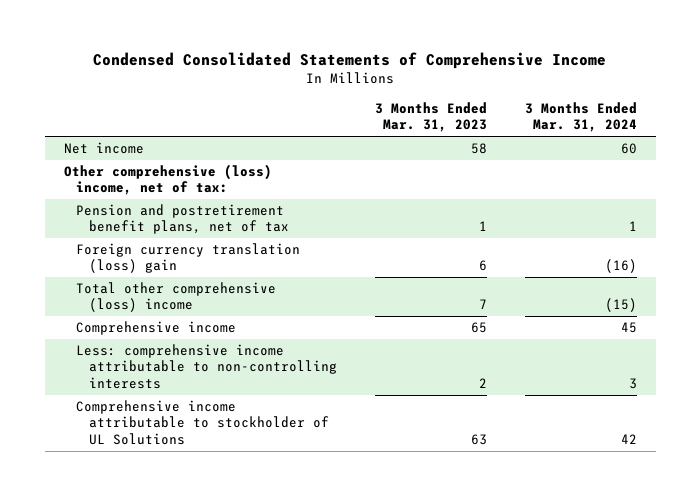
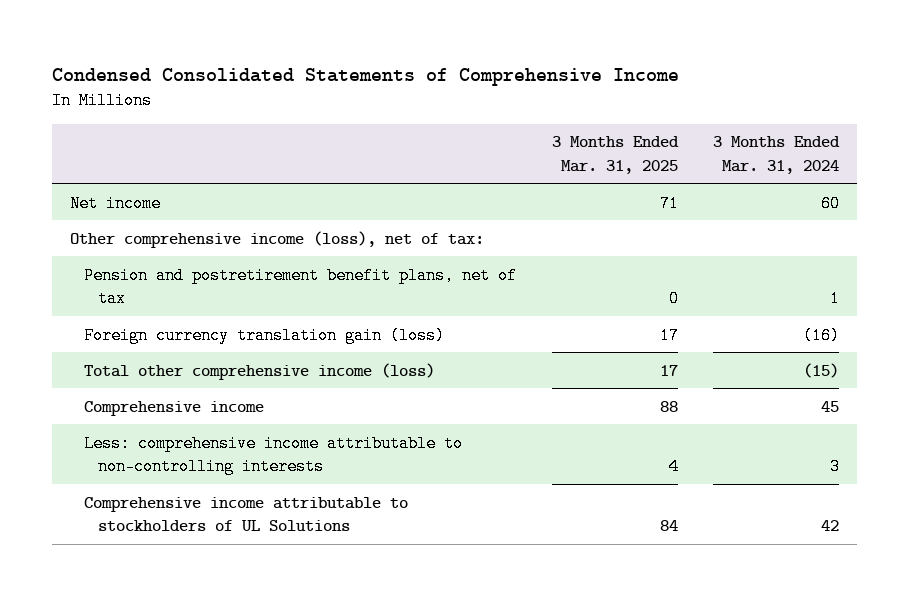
[374,102,487,133] 3 Months Ended Mar. 31, 2023 -> none
none -> [551,136,679,174] 3 Months Ended Mar. 31, 2025
[63,164,272,196] Other comprehensive (loss) income, net of tax: -> [70,230,485,248] Other comprehensive income (loss), net of tax:
[76,243,301,274] Foreign currency translation (loss) gain -> [83,326,445,344] Foreign currency translation gain (loss)
[76,282,277,313] Total other comprehensive (loss) income -> [83,362,435,380] Total other comprehensive income (loss)
[76,400,329,445] Comprehensive income attributable to stockholder of UL Solutions -> [83,496,408,532] Comprehensive income attributable to stockholders of UL Solutions

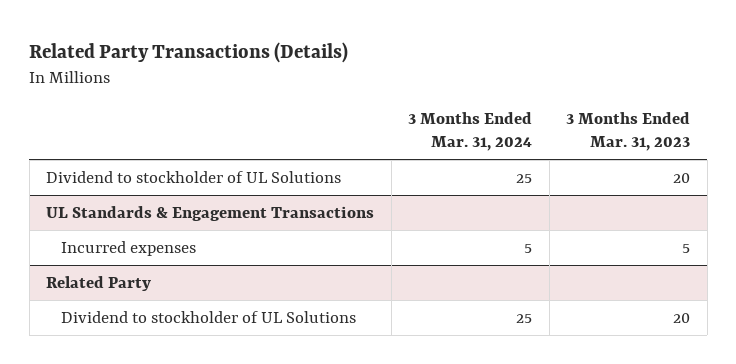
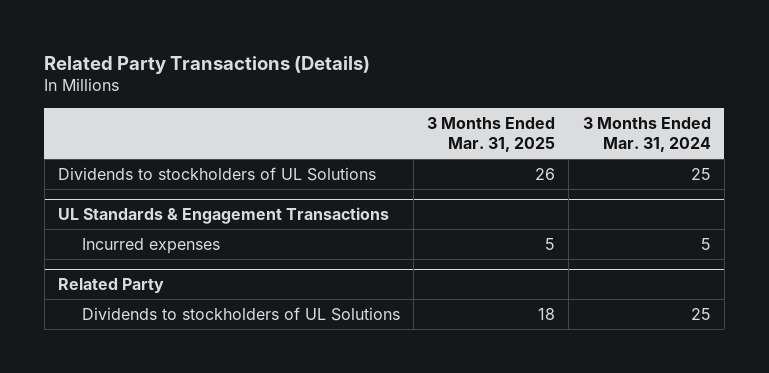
[566,112,691,151] 3 Months Ended Mar. 31, 2023 -> none
none -> [427,116,556,153] 3 Months Ended Mar. 31, 2025
[46,170,342,183] Dividend to stockholder of UL Solutions -> [58,166,377,181] Dividends to stockholders of UL Solutions
[61,310,357,323] Dividend to stockholder of UL Solutions -> [81,306,400,321] Dividends to stockholders of UL Solutions

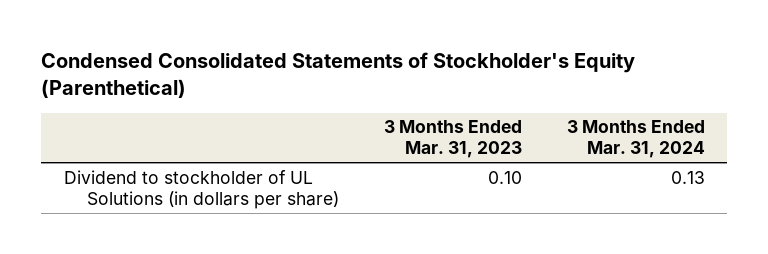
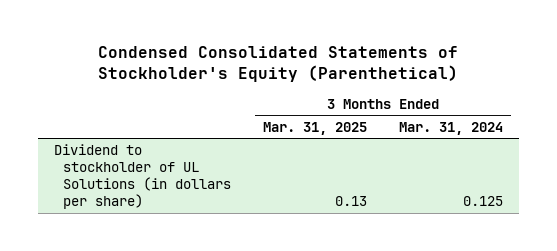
[383,120,522,159] 3 Months Ended Mar. 31, 2023 -> none
none -> [263,121,368,135] Mar. 31, 2025
[670,170,705,184] 0.13 -> [463,196,504,207] 0.125

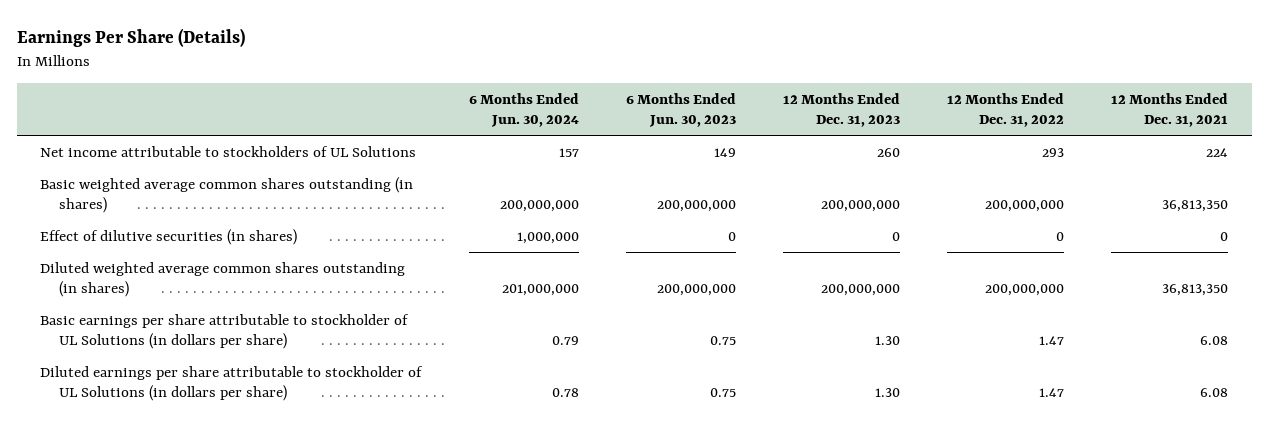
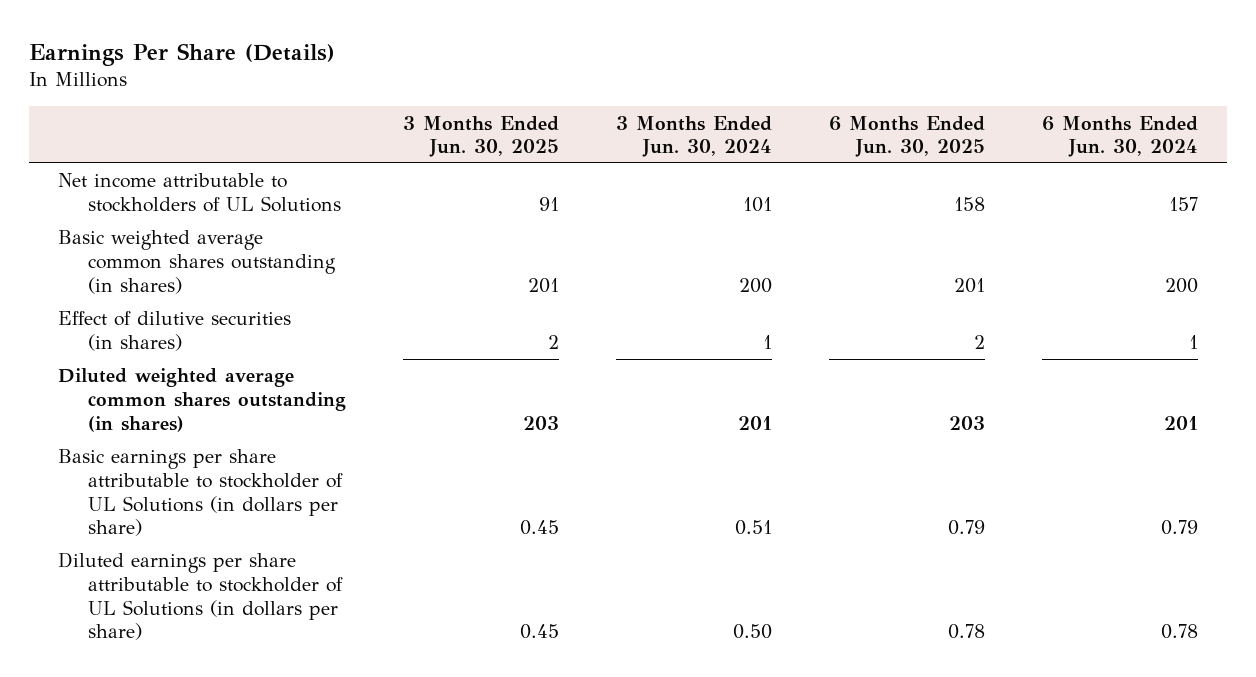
[625,92,736,127] 6 Months Ended Jun. 30, 2023 -> none
[782,92,900,127] 12 Months Ended Dec. 31, 2023 -> none
[946,92,1064,127] 12 Months Ended Dec. 31, 2022 -> none
[1111,92,1229,127] 12 Months Ended Dec. 31, 2021 -> none
none -> [402,115,559,158] 3 Months Ended Jun. 30, 2025
none -> [615,115,772,158] 3 Months Ended Jun. 30, 2024
none -> [829,115,986,158] 6 Months Ended Jun. 30, 2025
[499,200,579,213] 200,000,000 -> [1165,277,1199,293] 200
[516,231,579,244] 1,000,000 -> [1189,335,1199,350] 1
[501,284,579,297] 201,000,000 -> [1164,415,1199,430] 201

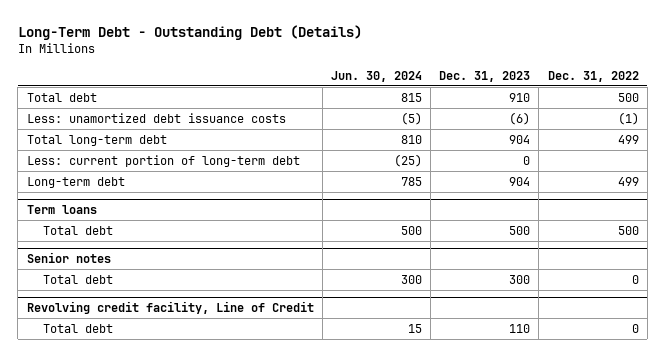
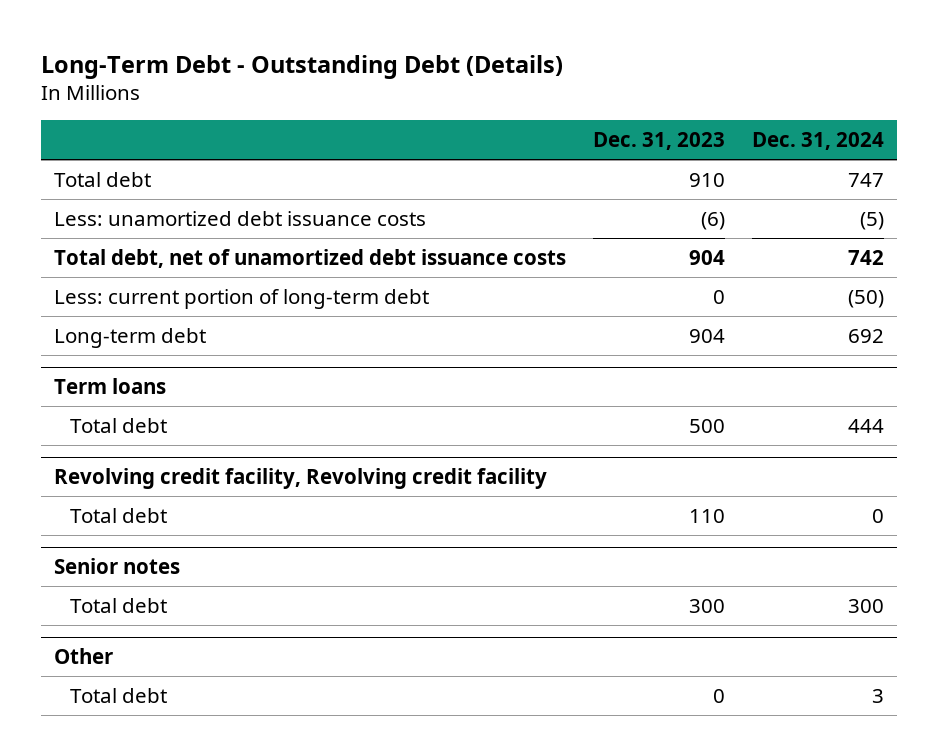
[330,70,422,82] Jun. 30, 2024 -> none
[547,70,639,82] Dec. 31, 2022 -> none
none -> [751,132,884,151] Dec. 31, 2024
[26,134,167,146] Total long-term debt -> [54,248,567,268] Total debt, net of unamortized debt issuance costs
none -> [54,468,548,490] Revolving credit facility, Revolving credit facility
none -> [70,507,168,523] Total debt
[26,301,314,315] Revolving credit facility, Line of Credit -> none
none -> [54,648,114,665] Other
[509,323,531,333] 110 -> [713,688,726,703] 0

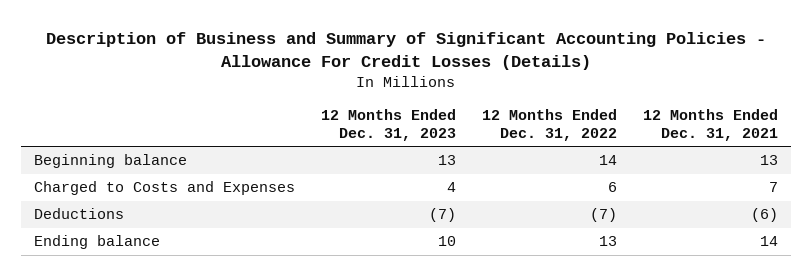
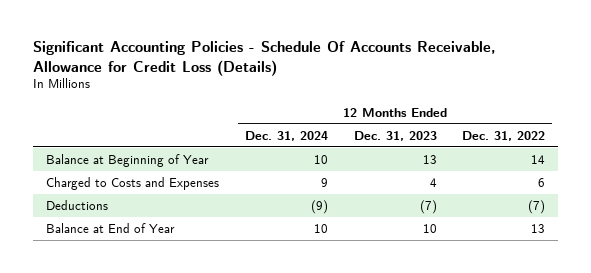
[45,31,766,70] Description of Business and Summary of Significant Accounting Policies - Allowance For Credit Losses (Details) -> [33,41,497,76] Significant Accounting Policies - Schedule Of Accounts Receivable, Allowance for Credit Loss (Details)
[642,109,778,141] 12 Months Ended Dec. 31, 2021 -> none
none -> [244,130,328,141] Dec. 31, 2024
[33,154,187,169] Beginning balance -> [45,153,209,167] Balance at Beginning of Year
[33,235,160,250] Ending balance -> [45,222,175,233] Balance at End of Year

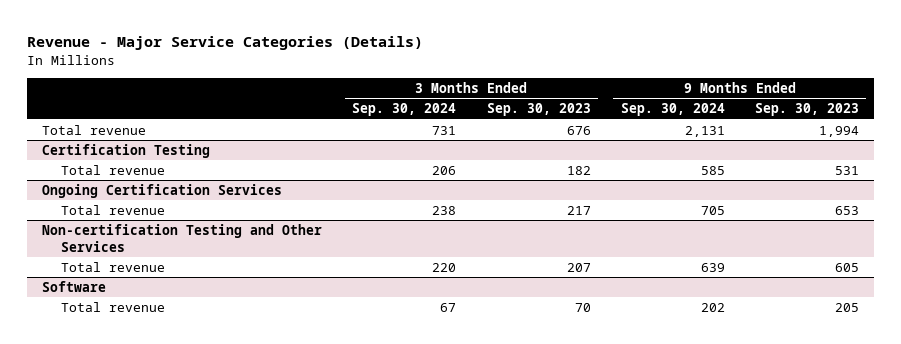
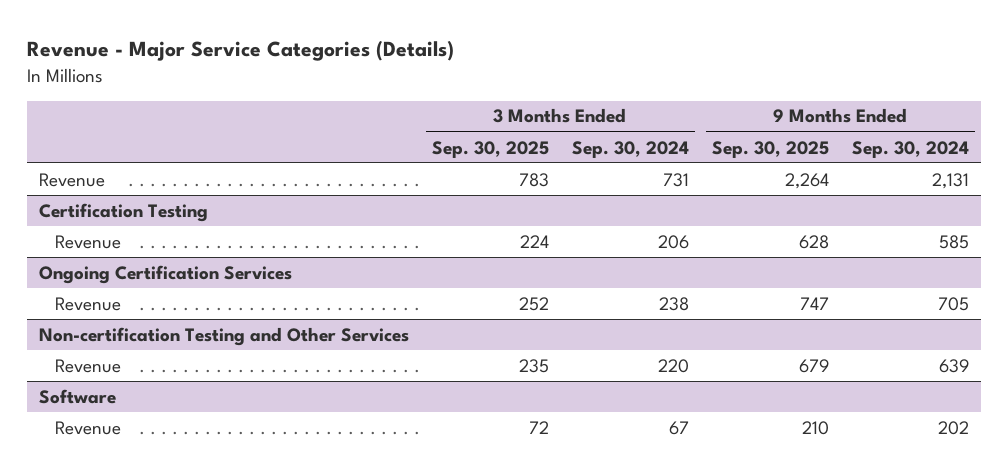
[486,103,591,117] Sep. 30, 2023 -> none
[754,103,859,117] Sep. 30, 2023 -> none
none -> [431,140,549,158] Sep. 30, 2025
none -> [711,140,829,158] Sep. 30, 2025
[42,124,147,135] Total revenue -> [38,172,105,187] Revenue
[60,164,165,175] Total revenue -> [55,234,122,249] Revenue
[60,204,165,215] Total revenue -> [55,296,122,311] Revenue
[60,261,165,272] Total revenue -> [55,358,122,373] Revenue
[60,301,165,312] Total revenue -> [55,420,122,435] Revenue

